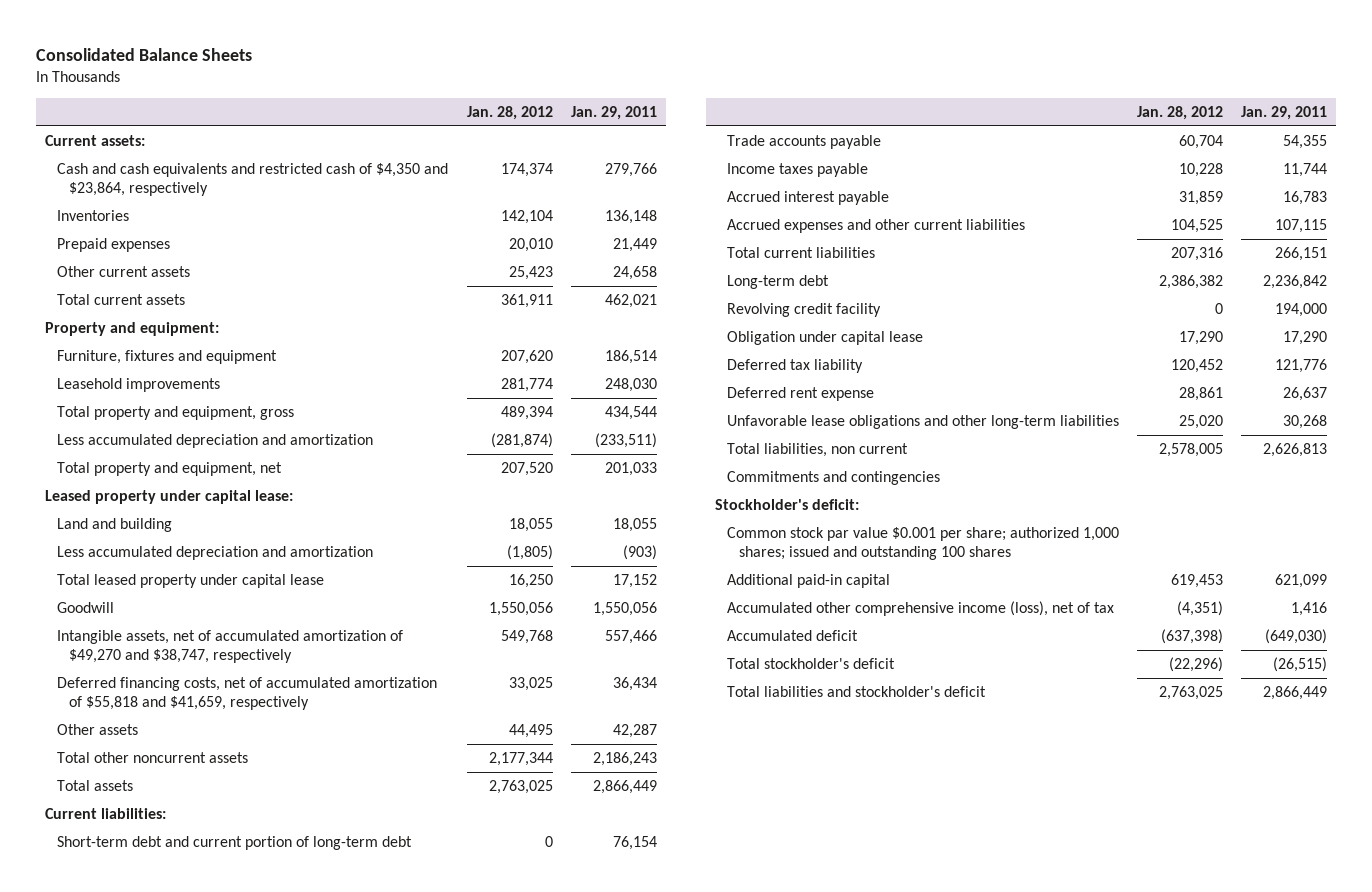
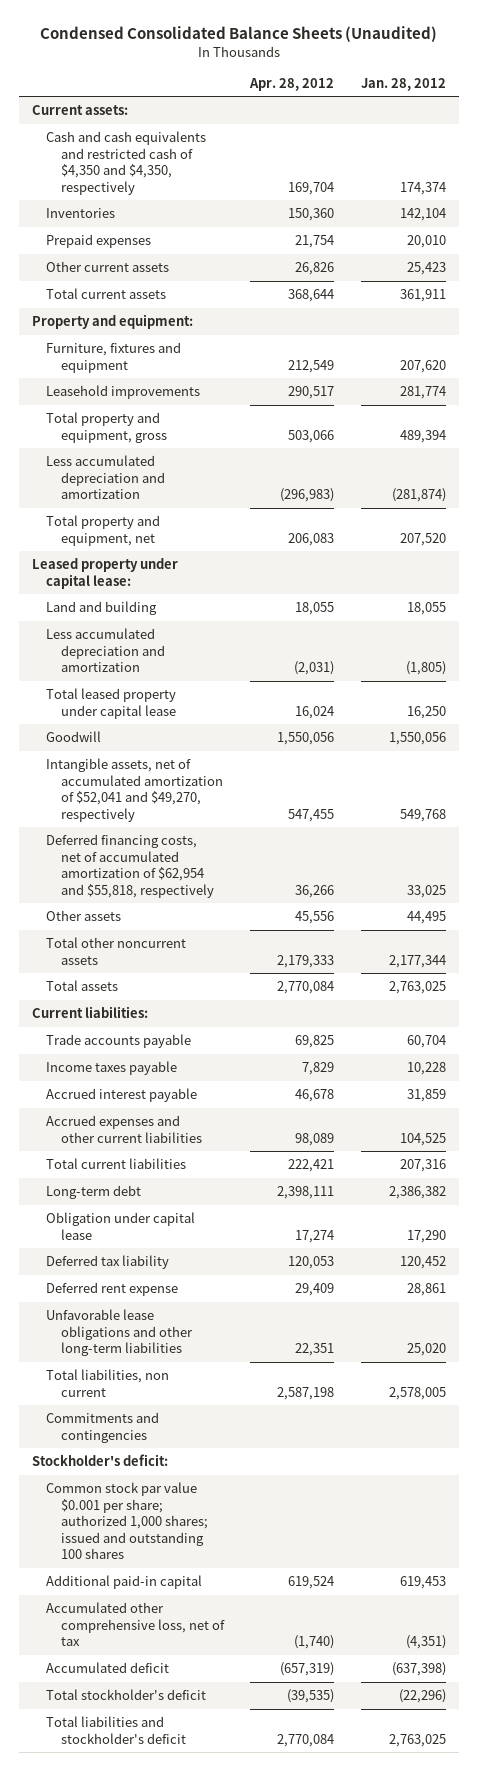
[36,47,253,61] Consolidated Balance Sheets -> [39,26,437,43] Condensed Consolidated Balance Sheets (Unaudited)
[571,105,658,120] Jan. 29, 2011 -> none
none -> [249,77,335,91] Apr. 28, 2012
[57,163,449,197] Cash and cash equivalents and restricted cash of $4,350 and $23,864, respectively -> [46,131,207,195] Cash and cash equivalents and restricted cash of $4,350 and $4,350, respectively
[57,630,404,664] Intangible assets, net of accumulated amortization of $49,270 and $38,747, respectively -> [46,758,223,822] Intangible assets, net of accumulated amortization of $52,041 and $49,270, respectively
[57,677,438,711] Deferred financing costs, net of accumulated amortization of $55,818 and $41,659, respectively -> [46,834,214,898] Deferred financing costs, net of accumulated amortization of $62,954 and $55,818, respectively
[57,836,413,851] Short-term debt and current portion of long-term debt -> none
[726,303,881,318] Revolving credit facility -> none
[726,601,1114,617] Accumulated other comprehensive income (loss), net of tax -> [46,1602,225,1647] Accumulated other comprehensive loss, net of tax

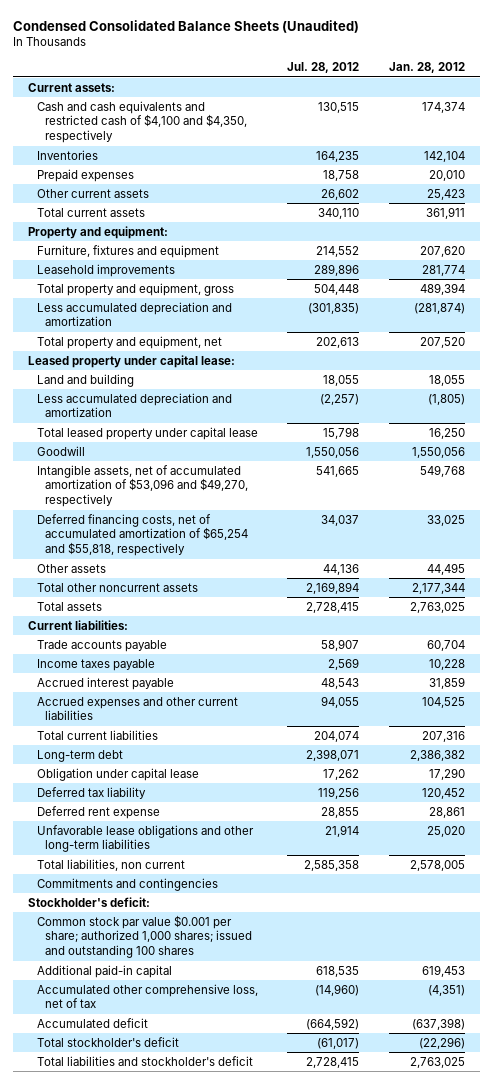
[249,77,335,91] Apr. 28, 2012 -> none
none -> [287,62,360,74] Jul. 28, 2012
[46,131,207,195] Cash and cash equivalents and restricted cash of $4,350 and $4,350, respectively -> [36,100,248,144] Cash and cash equivalents and restricted cash of $4,100 and $4,350, respectively
[46,758,223,822] Intangible assets, net of accumulated amortization of $52,041 and $49,270, respectively -> [36,464,249,508] Intangible assets, net of accumulated amortization of $53,096 and $49,270, respectively
[46,834,214,898] Deferred financing costs, net of accumulated amortization of $62,954 and $55,818, respectively -> [36,513,249,557] Deferred financing costs, net of accumulated amortization of $65,254 and $55,818, respectively

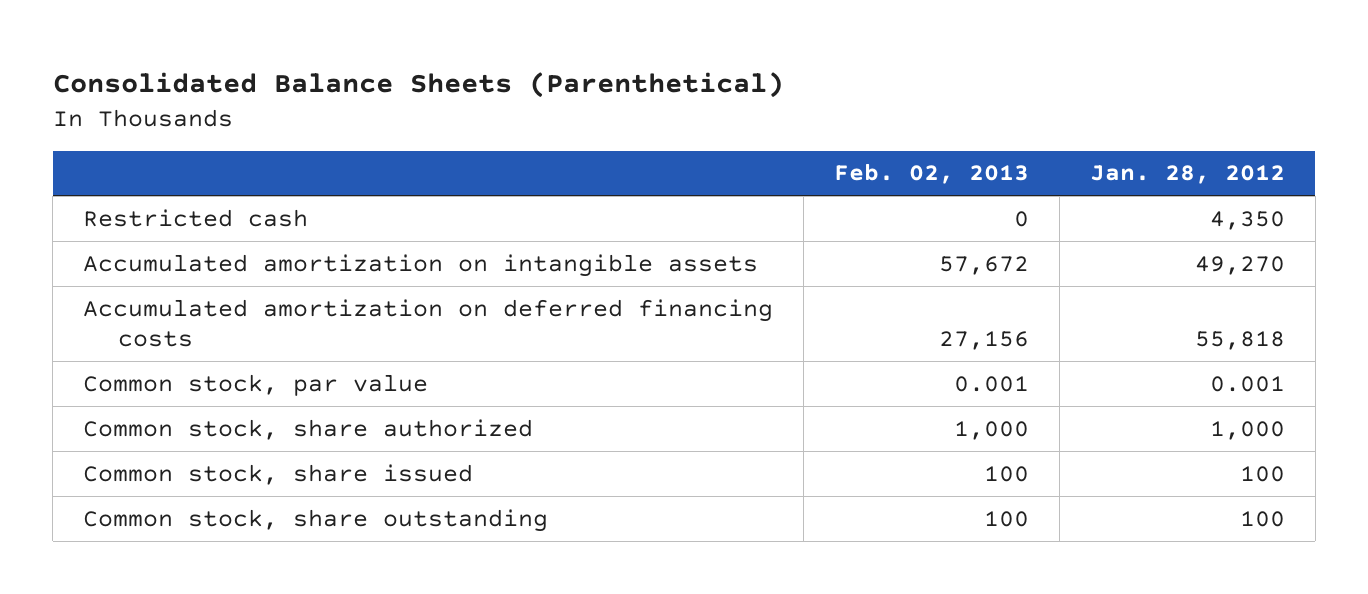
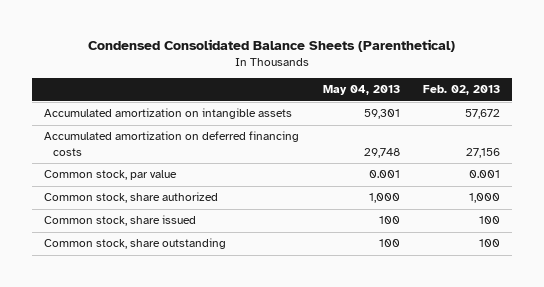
[52,71,784,98] Consolidated Balance Sheets (Parenthetical) -> [88,39,456,53] Condensed Consolidated Balance Sheets (Parenthetical)
[1090,165,1286,185] Jan. 28, 2012 -> none
none -> [322,85,400,96] May 04, 2013
[83,208,309,227] Restricted cash -> none

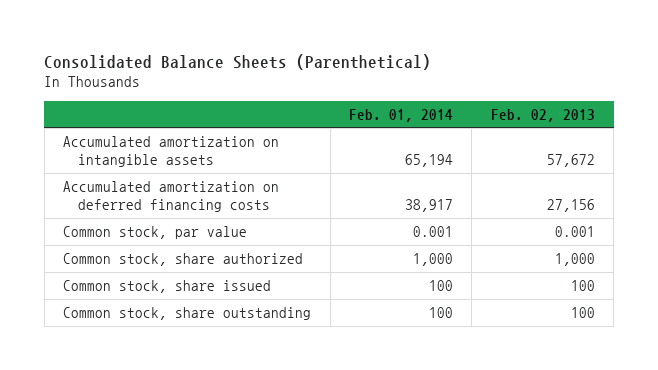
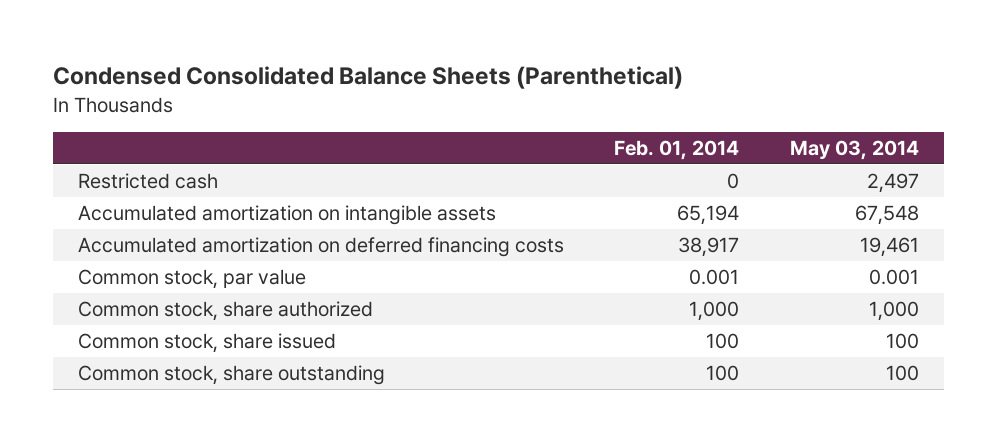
[44,53,432,70] Consolidated Balance Sheets (Parenthetical) -> [52,66,683,90] Condensed Consolidated Balance Sheets (Parenthetical)
[490,108,595,122] Feb. 02, 2013 -> none
none -> [789,139,919,160] May 03, 2014
none -> [78,173,219,190] Restricted cash

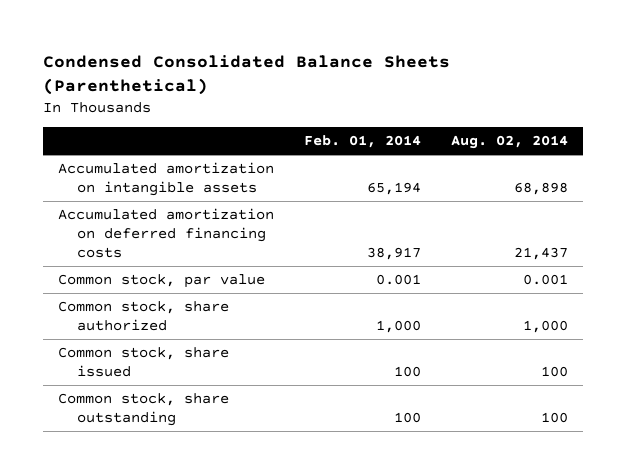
[789,139,919,160] May 03, 2014 -> none
none -> [450,135,568,150] Aug. 02, 2014
[78,173,219,190] Restricted cash -> none

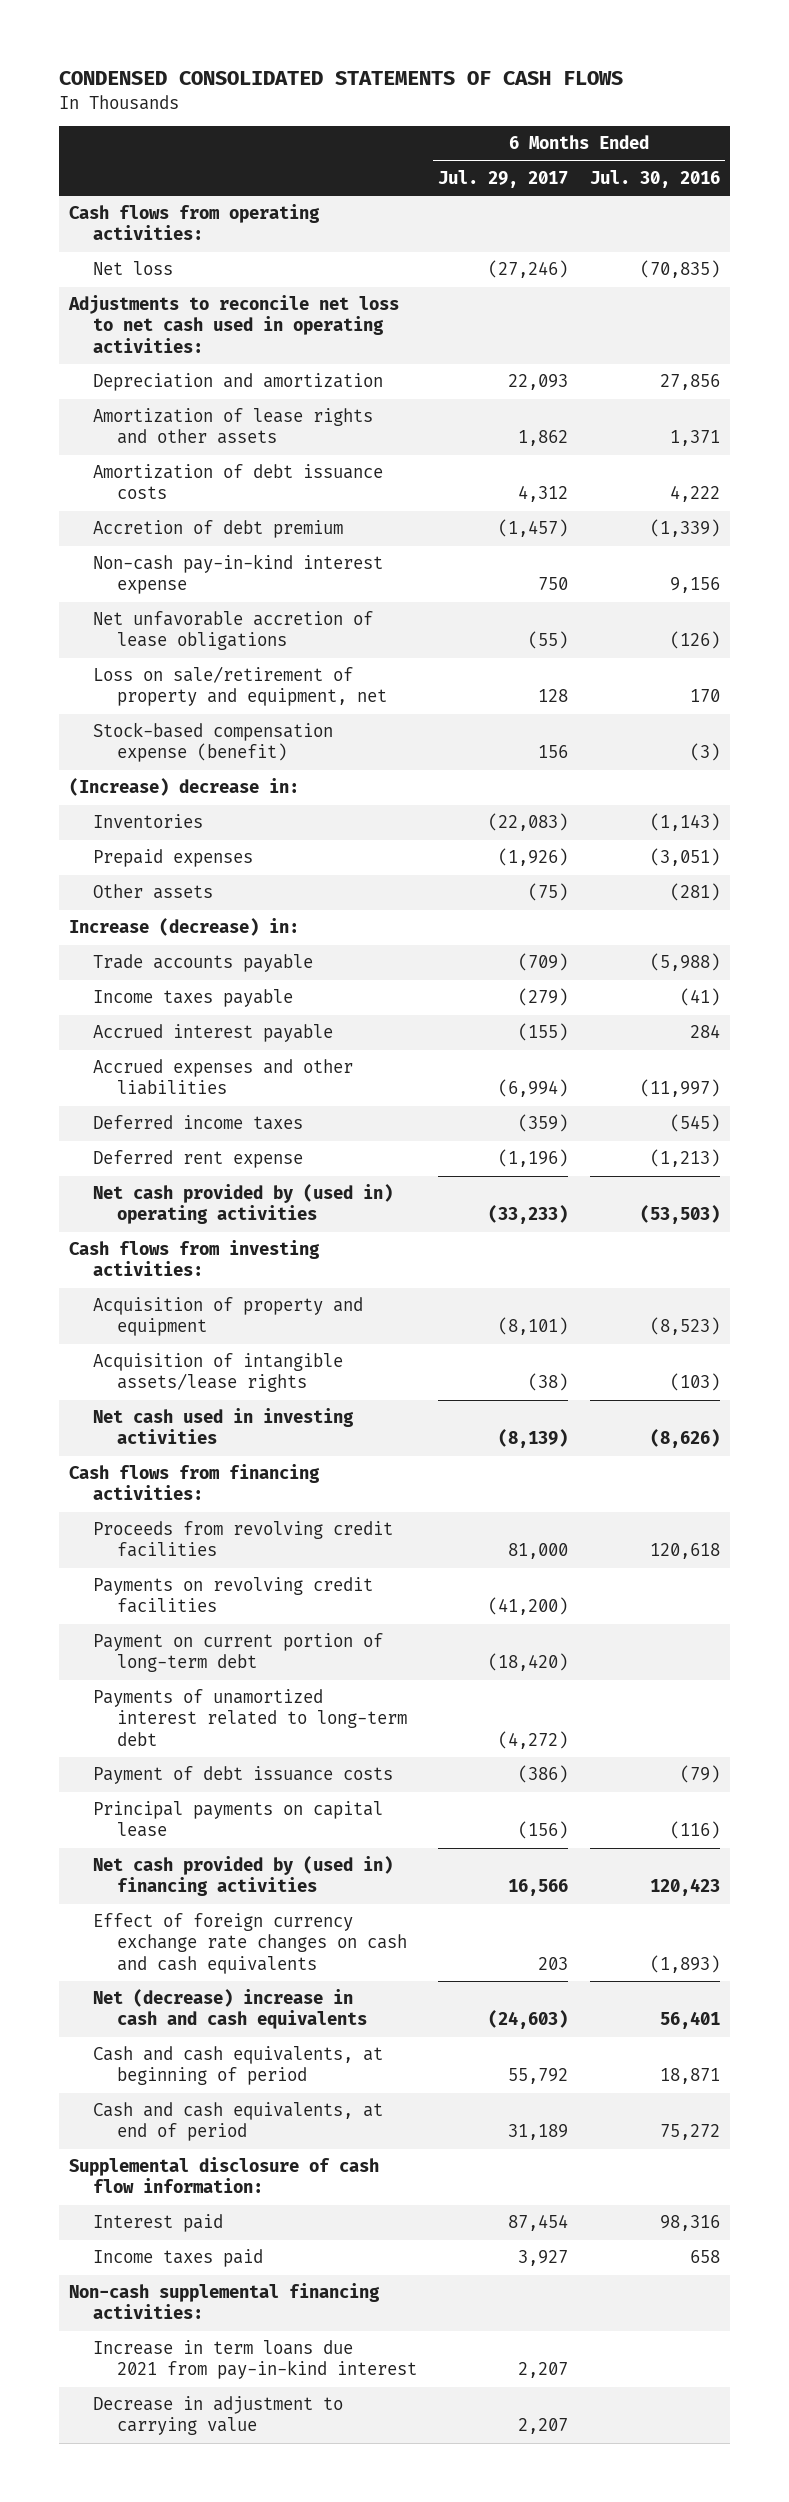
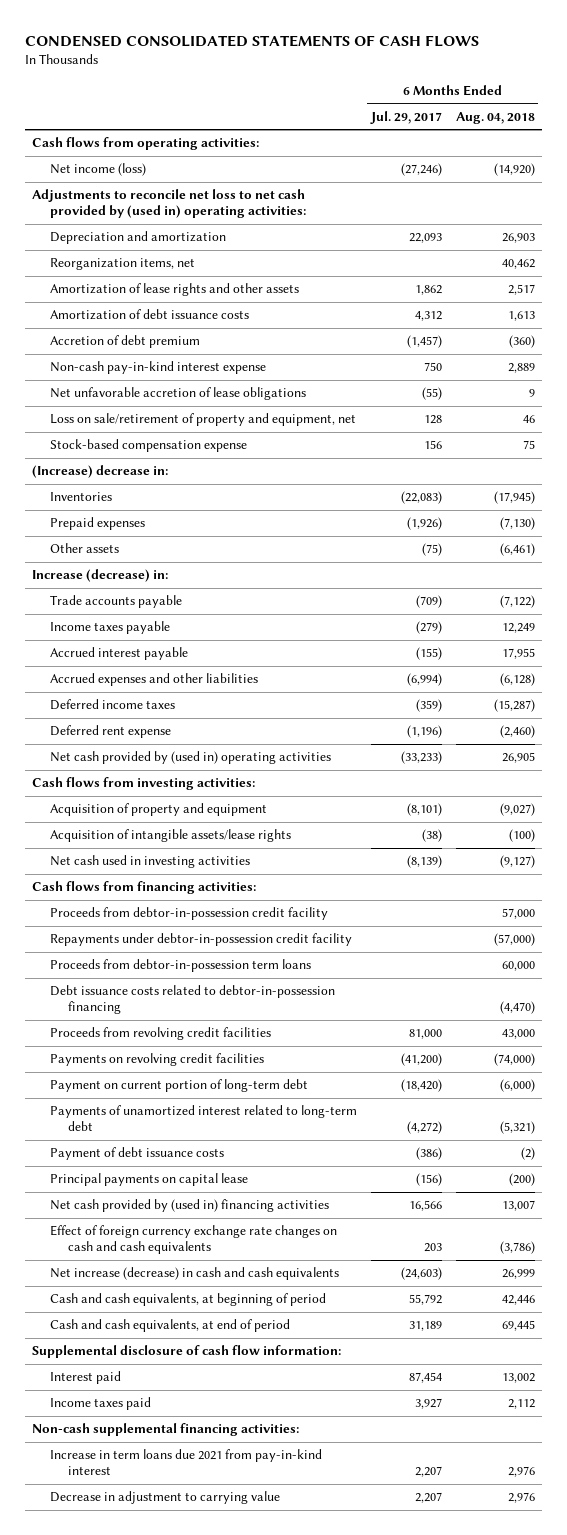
[589,169,720,188] Jul. 30, 2016 -> none
none -> [455,111,535,124] Aug. 04, 2018
[93,261,174,276] Net loss -> [50,163,147,177] Net income (loss)
[68,295,400,353] Adjustments to reconcile net loss to net cash used in operating activities: -> [32,189,307,218] Adjustments to reconcile net loss to net cash provided by (used in) operating activities:
none -> [50,258,196,271] Reorganization items, net
[93,722,334,763] Stock-based compensation expense (benefit) -> [50,439,248,453] Stock-based compensation expense
none -> [50,907,329,921] Proceeds from debtor-in-possession credit facility
none -> [50,933,353,947] Repayments under debtor-in-possession credit facility
none -> [50,959,312,973] Proceeds from debtor-in-possession term loans
none -> [50,985,336,1014] Debt issuance costs related to debtor-in-possession financing
[93,1989,368,2030] Net (decrease) increase in cash and cash equivalents -> [50,1267,340,1281] Net increase (decrease) in cash and cash equivalents

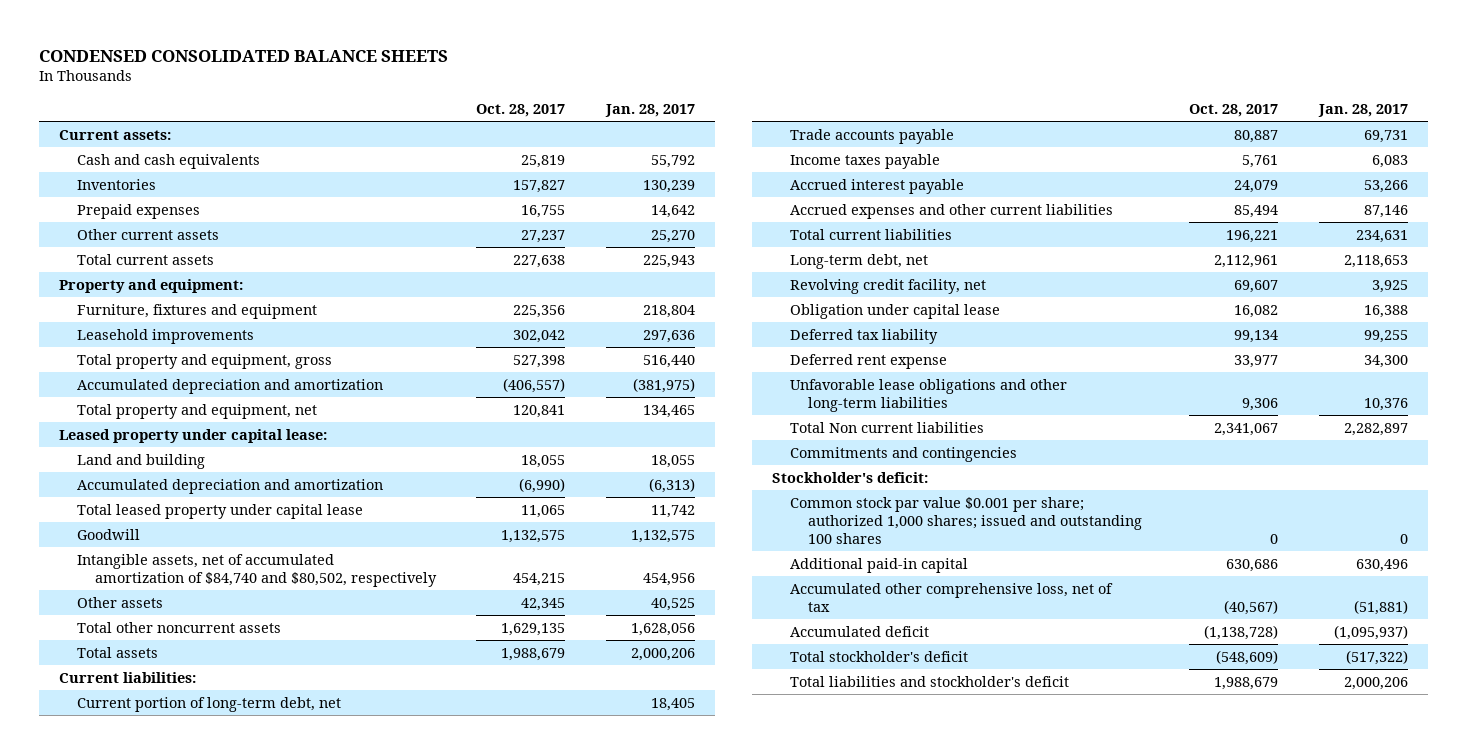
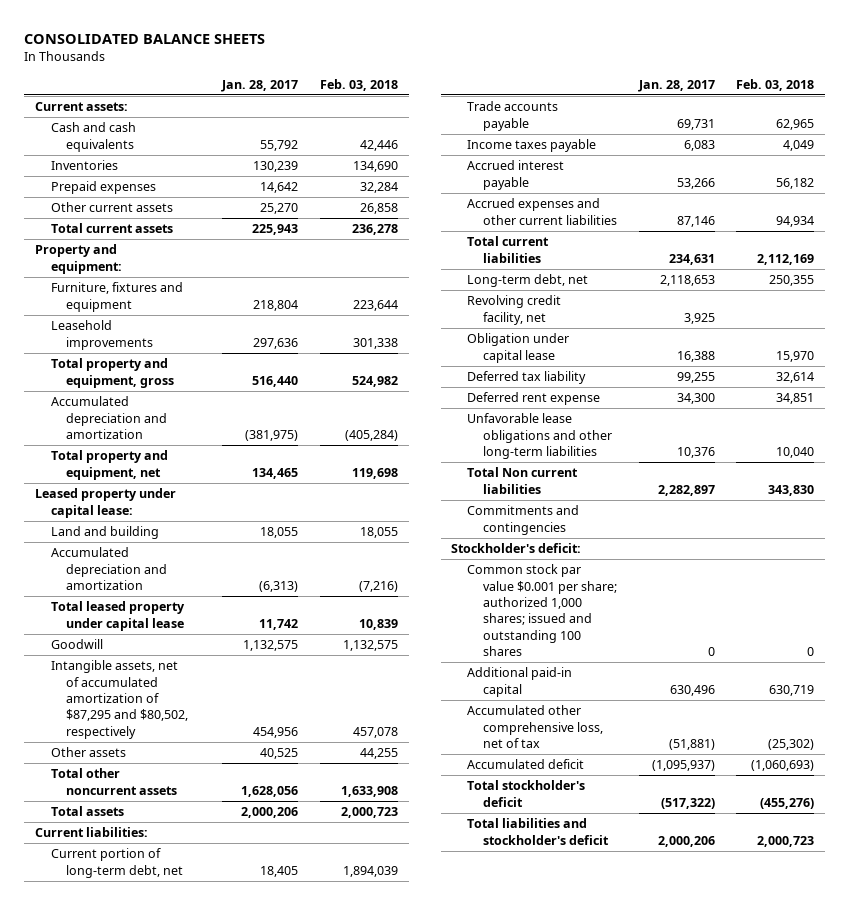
[39,49,449,62] CONDENSED CONSOLIDATED BALANCE SHEETS -> [24,33,266,44] CONSOLIDATED BALANCE SHEETS
[476,103,566,117] Oct. 28, 2017 -> none
none -> [319,78,398,91] Feb. 03, 2018
[77,553,437,587] Intangible assets, net of accumulated amortization of $84,740 and $80,502, respectively -> [50,660,189,739] Intangible assets, net of accumulated amortization of $87,295 and $80,502, respectively

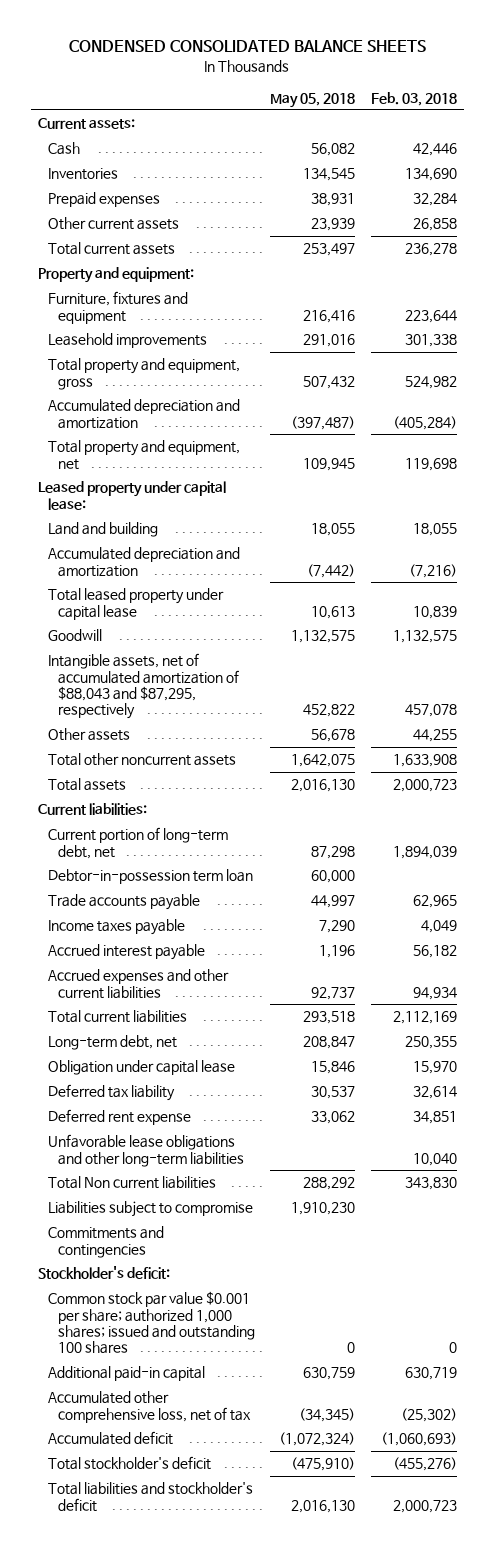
[24,33,266,44] CONSOLIDATED BALANCE SHEETS -> [69,40,427,53] CONDENSED CONSOLIDATED BALANCE SHEETS
[221,79,299,92] Jan. 28, 2017 -> none
none -> [270,92,356,108] May 05, 2018
[50,122,136,152] Cash and cash equivalents -> [48,142,81,156] Cash
[50,660,189,739] Intangible assets, net of accumulated amortization of $87,295 and $80,502, respectively -> [48,653,240,720] Intangible assets, net of accumulated amortization of $88,043 and $87,295, respectively
none -> [48,869,254,885] Debtor-in-possession term loan
[467,295,562,325] Revolving credit facility, net -> none
none -> [48,1201,254,1218] Liabilities subject to compromise

